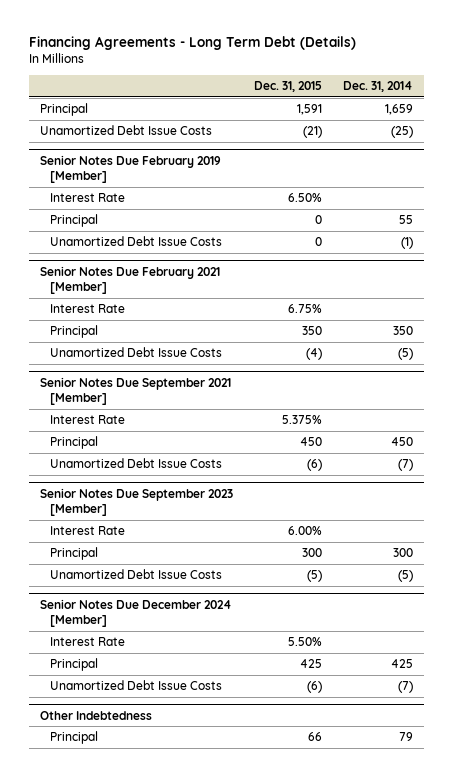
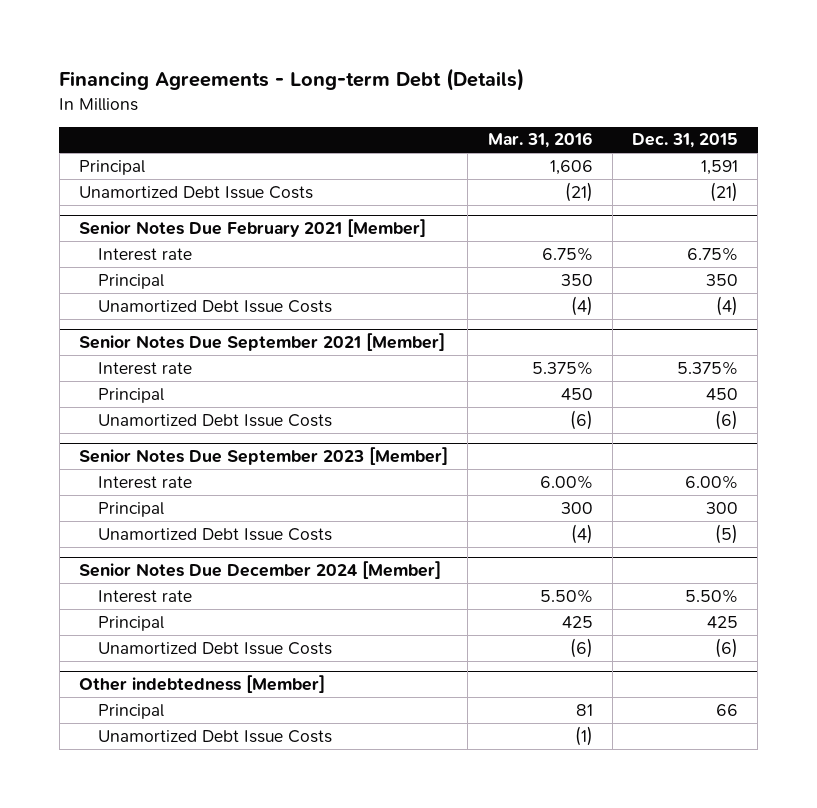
[28,36,356,51] Financing Agreements - Long Term Debt (Details) -> [59,68,525,92] Financing Agreements - Long-term Debt (Details)
[343,81,414,93] Dec. 31, 2014 -> none
none -> [487,132,593,149] Mar. 31, 2016
[39,154,221,184] Senior Notes Due February 2019 [Member] -> none
[49,193,125,203] Interest Rate -> none
[49,214,98,228] Principal -> none
[49,236,222,247] Unamortized Debt Issue Costs -> none
[49,304,125,314] Interest Rate -> [98,247,193,261] Interest rate
[49,415,125,425] Interest Rate -> [98,361,193,375] Interest rate
[49,526,125,536] Interest Rate -> [98,475,193,489] Interest rate
[49,637,125,647] Interest Rate -> [98,589,193,603] Interest rate
[39,710,152,720] Other Indebtedness -> [79,674,326,693] Other indebtedness [Member]
none -> [98,729,333,743] Unamortized Debt Issue Costs

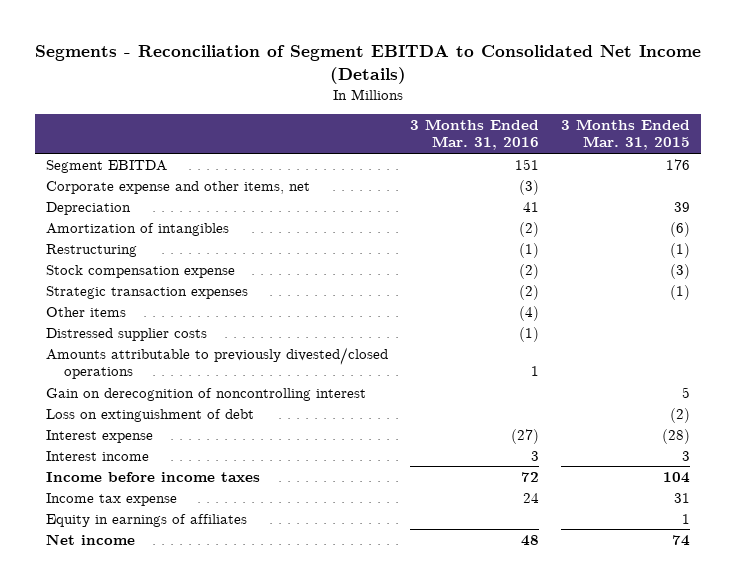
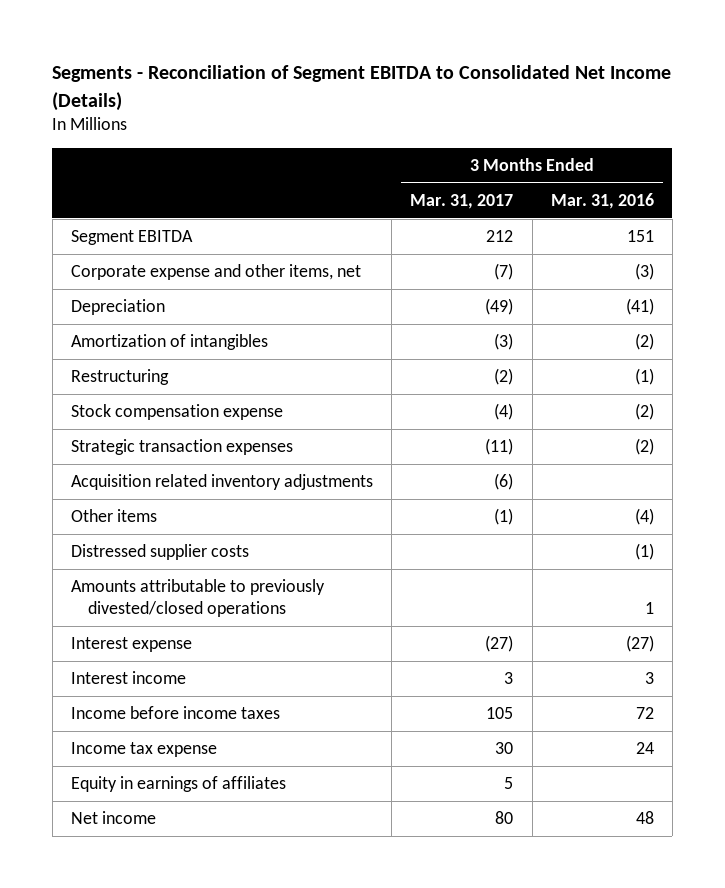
[560,118,690,151] 3 Months Ended Mar. 31, 2015 -> none
none -> [410,193,514,209] Mar. 31, 2017
[522,201,539,212] 41 -> [625,298,654,316] (41)
none -> [70,474,373,491] Acquisition related inventory adjustments
[45,387,366,401] Gain on derecognition of noncontrolling interest -> none
[45,408,254,422] Loss on extinguishment of debt -> none

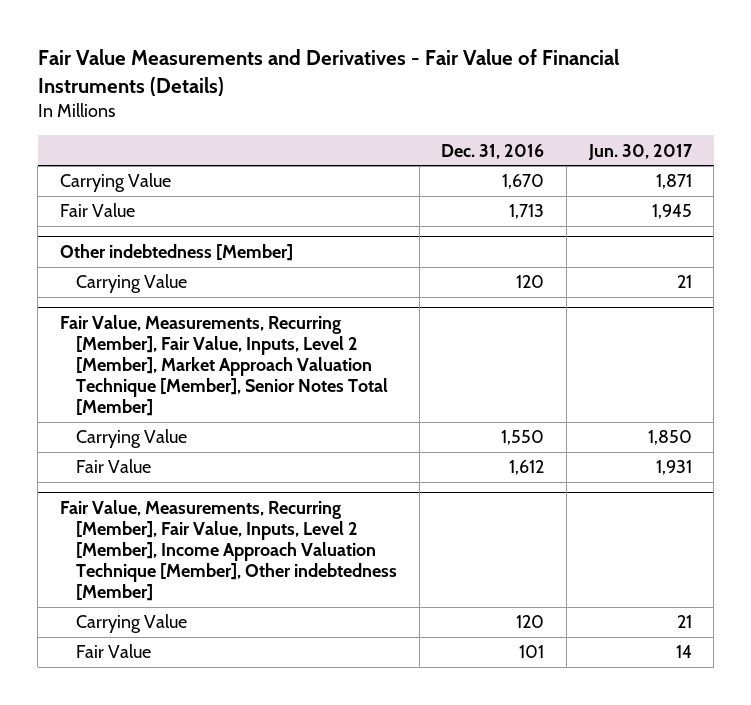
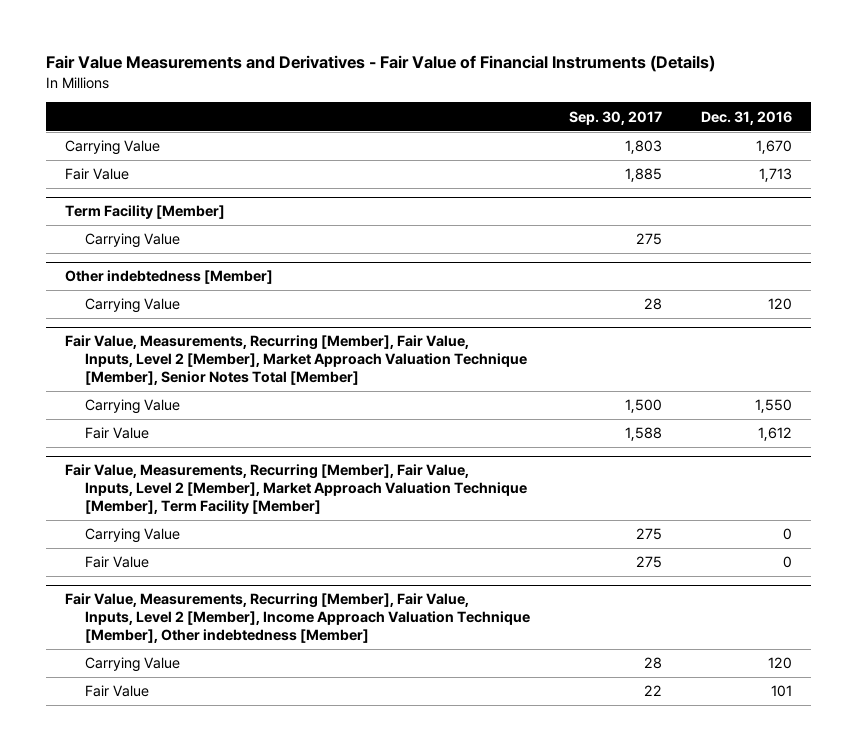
[587,143,693,160] Jun. 30, 2017 -> none
none -> [568,110,662,125] Sep. 30, 2017
none -> [65,205,226,220] Term Facility [Member]
none -> [84,233,180,249] Carrying Value
none -> [65,464,527,515] Fair Value, Measurements, Recurring [Member], Fair Value, Inputs, Level 2 [Member], Market Approach Valuation Technique [Member], Term Facility [Member]
none -> [84,528,180,544] Carrying Value
none -> [84,556,149,569] Fair Value

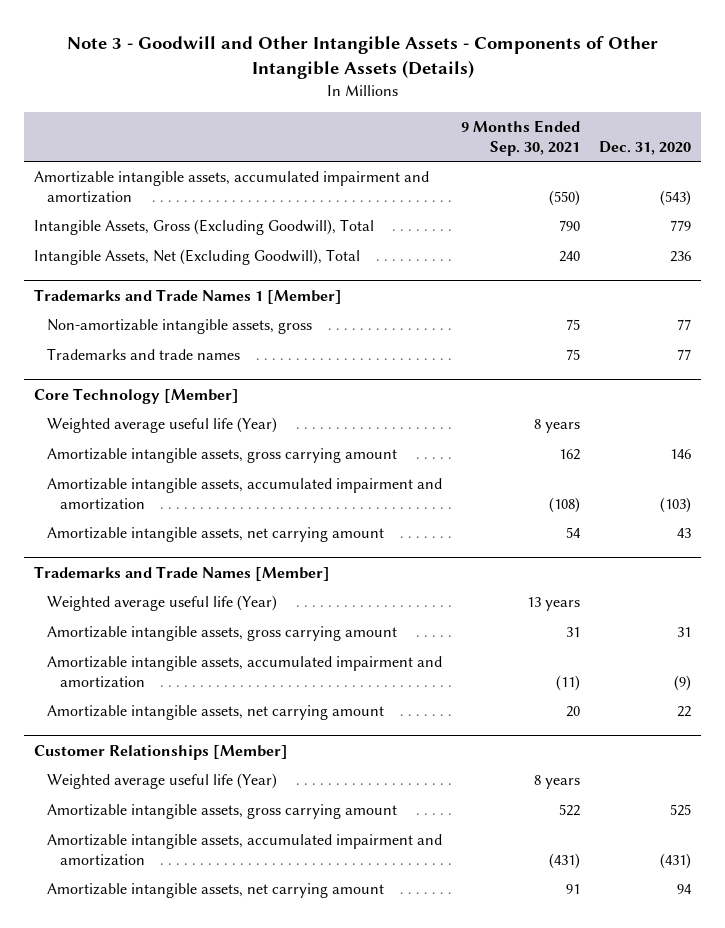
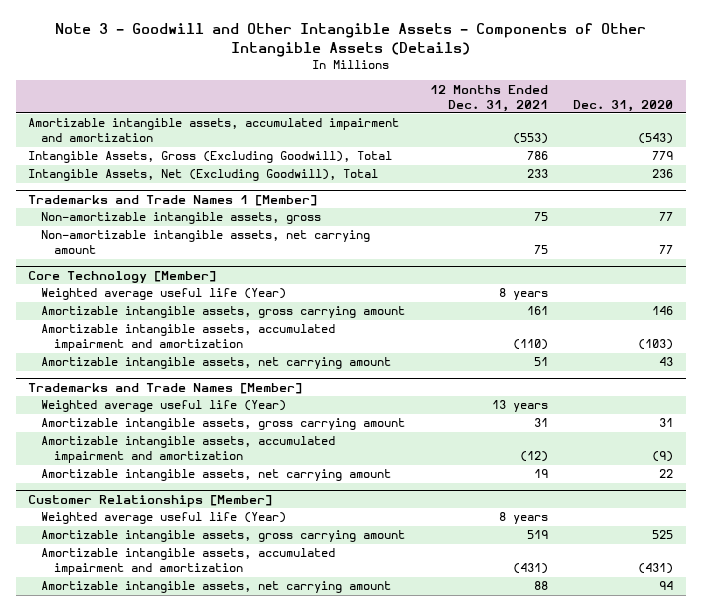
[461,120,581,156] 9 Months Ended Sep. 30, 2021 -> none
none -> [430,84,549,112] 12 Months Ended Dec. 31, 2021
[47,348,241,361] Trademarks and trade names -> [41,230,371,255] Non-amortizable intangible assets, net carrying amount

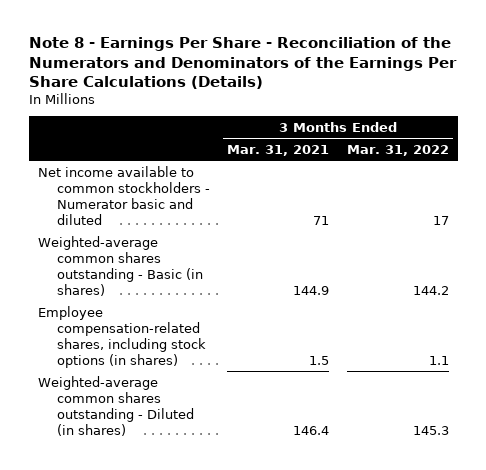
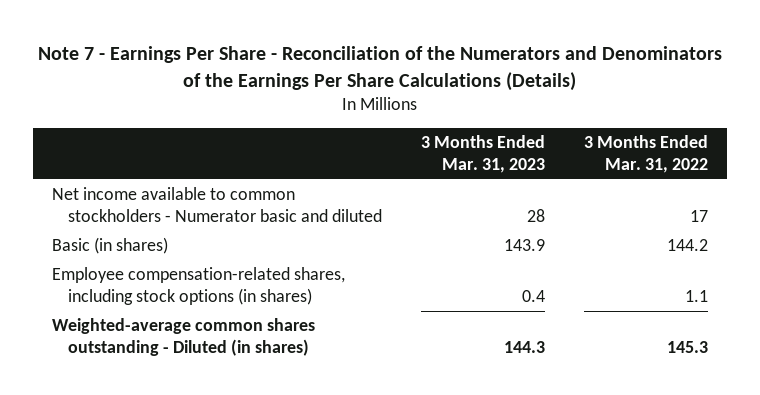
[28,37,457,89] Note 8 - Earnings Per Share - Reconciliation of the Numerators and Denominators of the Earnings Per Share Calculations (Details) -> [37,45,722,91] Note 7 - Earnings Per Share - Reconciliation of the Numerators and Denominators of the Earnings Per Share Calculations (Details)
[227,144,330,156] Mar. 31, 2021 -> none
none -> [420,134,545,173] 3 Months Ended Mar. 31, 2023
[37,235,203,296] Weighted-average common shares outstanding - Basic (in shares) -> [51,237,168,255] Basic (in shares)

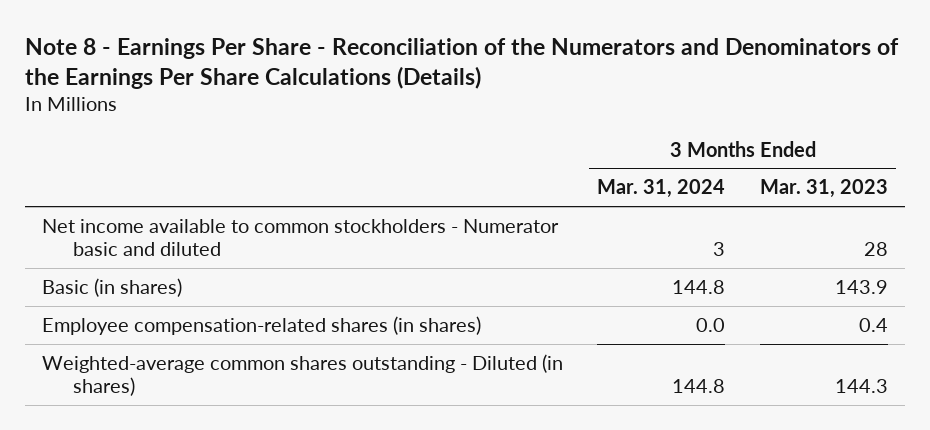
[37,45,722,91] Note 7 - Earnings Per Share - Reconciliation of the Numerators and Denominators of the Earnings Per Share Calculations (Details) -> [25,38,900,90] Note 8 - Earnings Per Share - Reconciliation of the Numerators and Denominators of the Earnings Per Share Calculations (Details)
[583,134,708,173] 3 Months Ended Mar. 31, 2022 -> none
none -> [597,179,726,199] Mar. 31, 2024
[51,267,345,306] Employee compensation-related shares, including stock options (in shares) -> [42,315,482,335] Employee compensation-related shares (in shares)

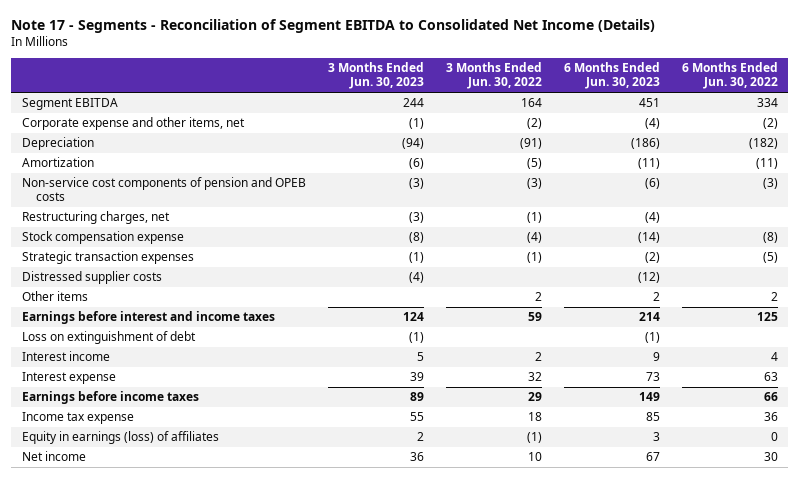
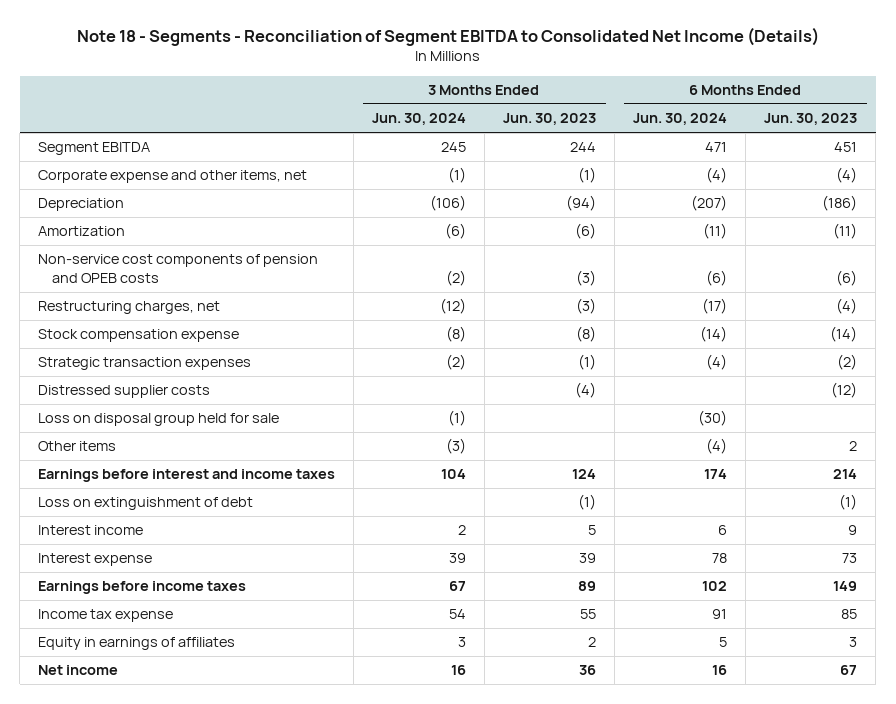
[11,18,656,33] Note 17 - Segments - Reconciliation of Segment EBITDA to Consolidated Net Income (Details) -> [76,27,819,47] Note 18 - Segments - Reconciliation of Segment EBITDA to Consolidated Net Income (Details)
[445,62,542,90] 3 Months Ended Jun. 30, 2022 -> none
[681,62,778,90] 6 Months Ended Jun. 30, 2022 -> none
none -> [372,113,467,126] Jun. 30, 2024
none -> [633,113,728,126] Jun. 30, 2024
none -> [38,413,280,427] Loss on disposal group held for sale
[22,431,220,445] Equity in earnings (loss) of affiliates -> [38,637,236,651] Equity in earnings of affiliates

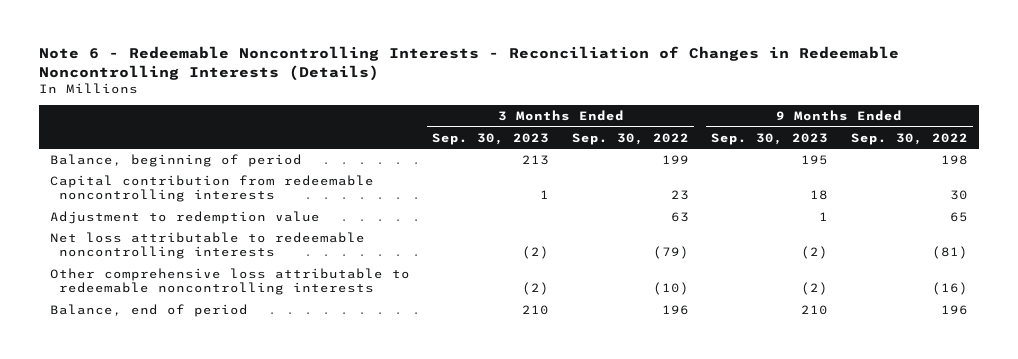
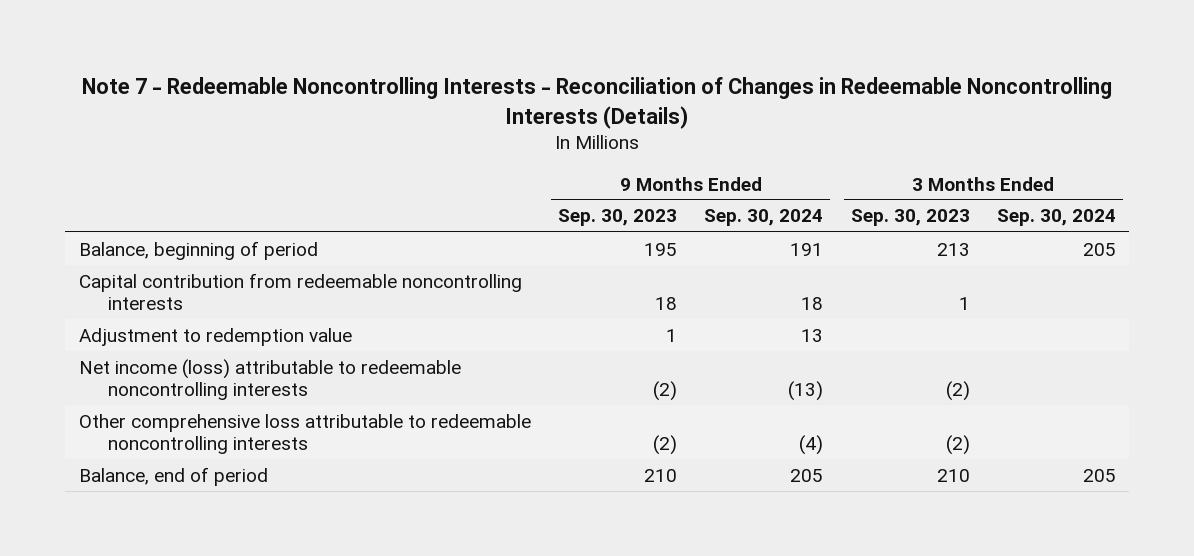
[38,45,899,81] Note 6 - Redeemable Noncontrolling Interests - Reconciliation of Changes in Redeemable Noncontrolling Interests (Details) -> [82,77,1113,129] Note 7 - Redeemable Noncontrolling Interests - Reconciliation of Changes in Redeemable Noncontrolling Interests (Details)
[571,132,689,145] Sep. 30, 2022 -> none
[850,132,968,145] Sep. 30, 2022 -> none
none -> [704,209,824,227] Sep. 30, 2024
none -> [996,209,1116,227] Sep. 30, 2024
[50,231,366,260] Net loss attributable to redeemable noncontrolling interests -> [78,358,461,401] Net income (loss) attributable to redeemable noncontrolling interests

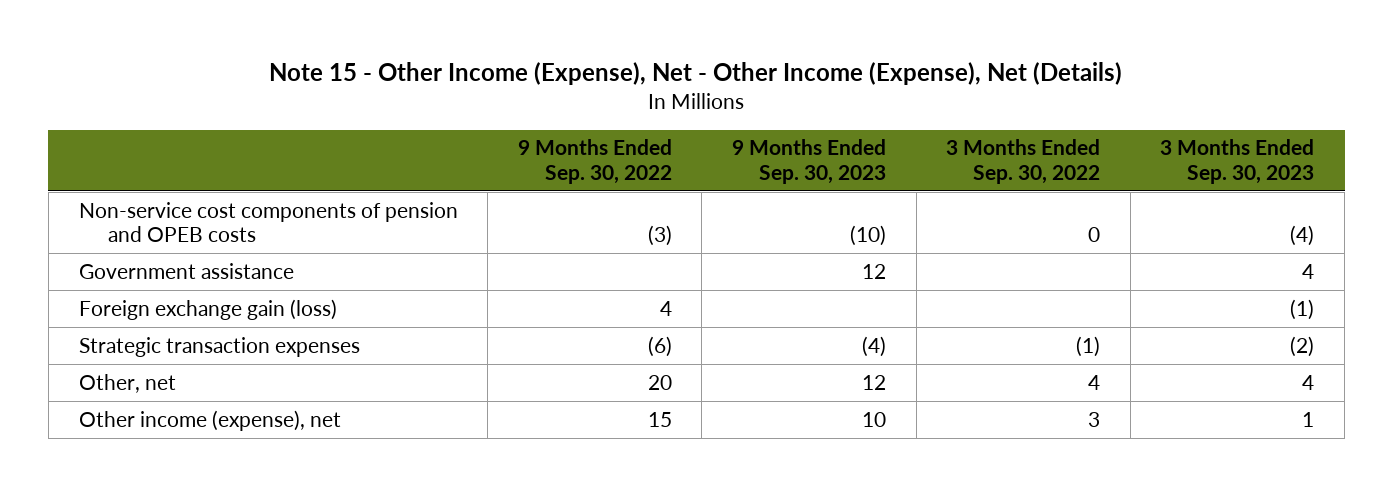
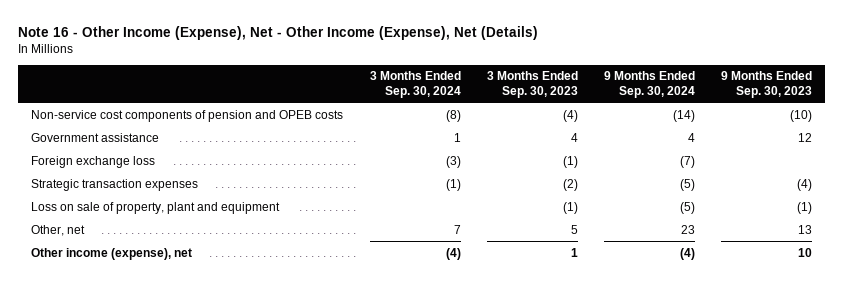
[269,61,1123,85] Note 15 - Other Income (Expense), Net - Other Income (Expense), Net (Details) -> [18,25,539,40] Note 16 - Other Income (Expense), Net - Other Income (Expense), Net (Details)
[517,139,672,184] 9 Months Ended Sep. 30, 2022 -> none
[946,139,1101,184] 3 Months Ended Sep. 30, 2022 -> none
none -> [369,71,461,98] 3 Months Ended Sep. 30, 2024
none -> [604,71,696,98] 9 Months Ended Sep. 30, 2024
[78,298,337,320] Foreign exchange gain (loss) -> [31,155,156,168] Foreign exchange loss
none -> [31,201,281,214] Loss on sale of property, plant and equipment
[861,374,886,390] 12 -> [798,224,813,234] 13
[1302,374,1315,390] 4 -> [570,224,578,234] 5

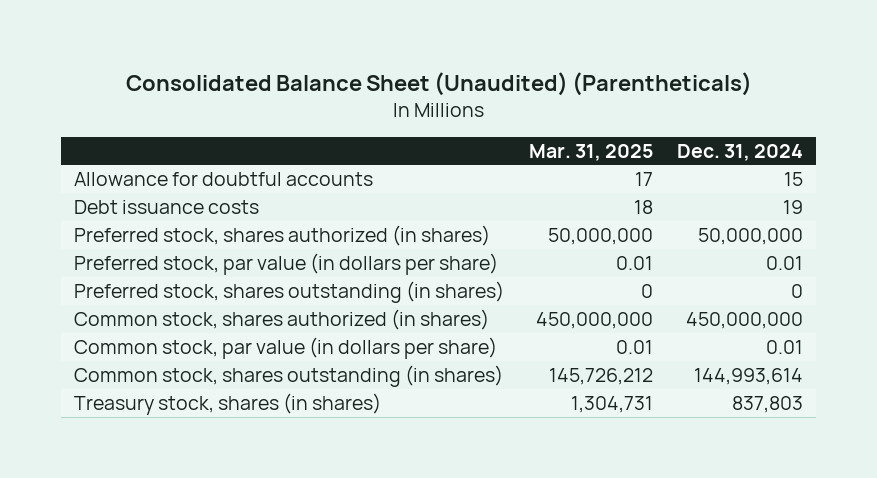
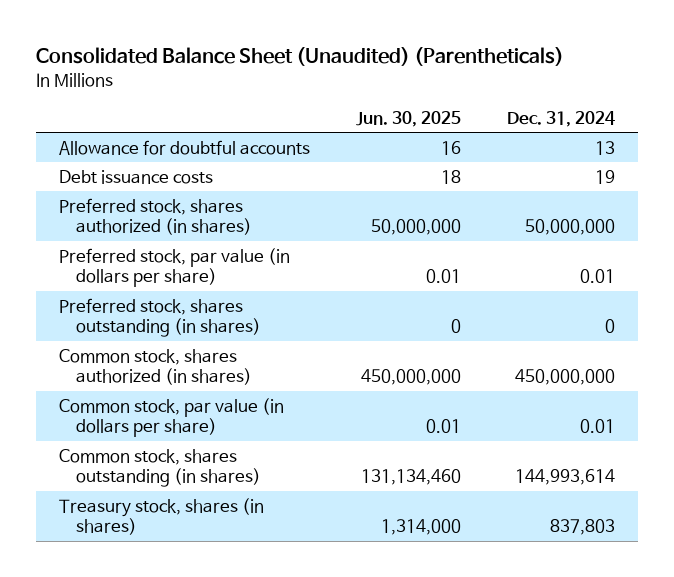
[528,143,653,161] Mar. 31, 2025 -> none
none -> [355,110,461,127] Jun. 30, 2025
[784,171,804,186] 15 -> [594,140,615,155] 13

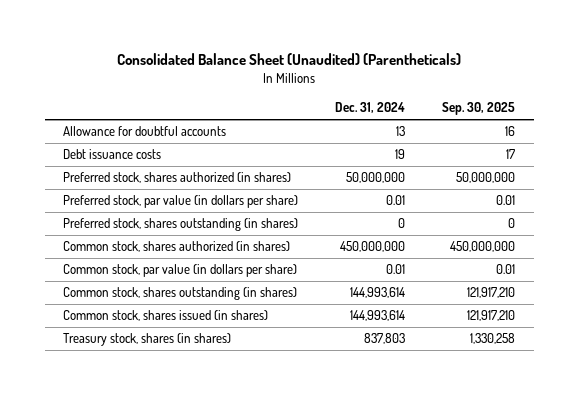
[355,110,461,127] Jun. 30, 2025 -> none
none -> [442,102,516,116] Sep. 30, 2025
none -> [63,310,269,322] Common stock, shares issued (in shares)

